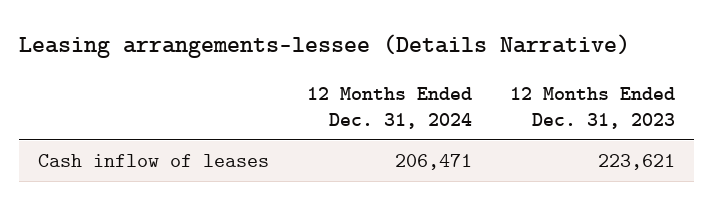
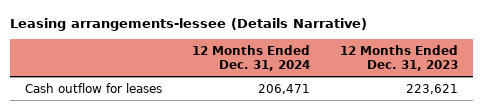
[38,154,270,168] Cash inflow of leases -> [24,82,162,93] Cash outflow for leases

